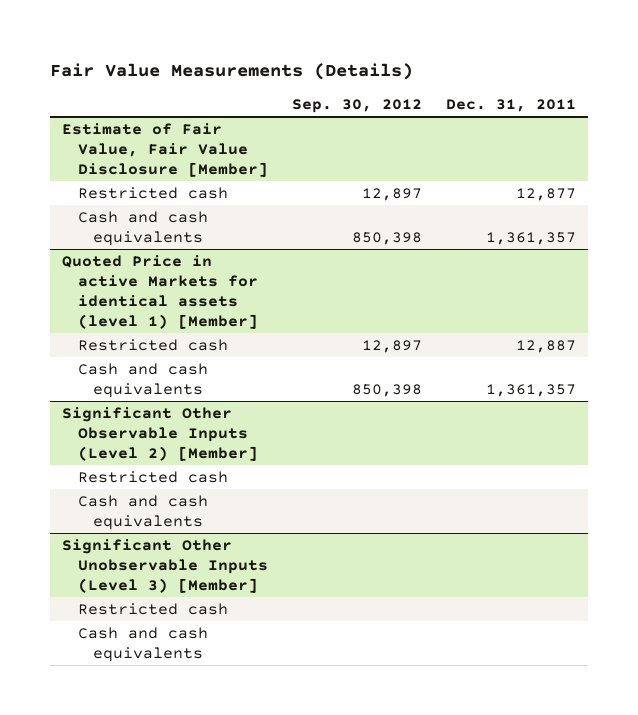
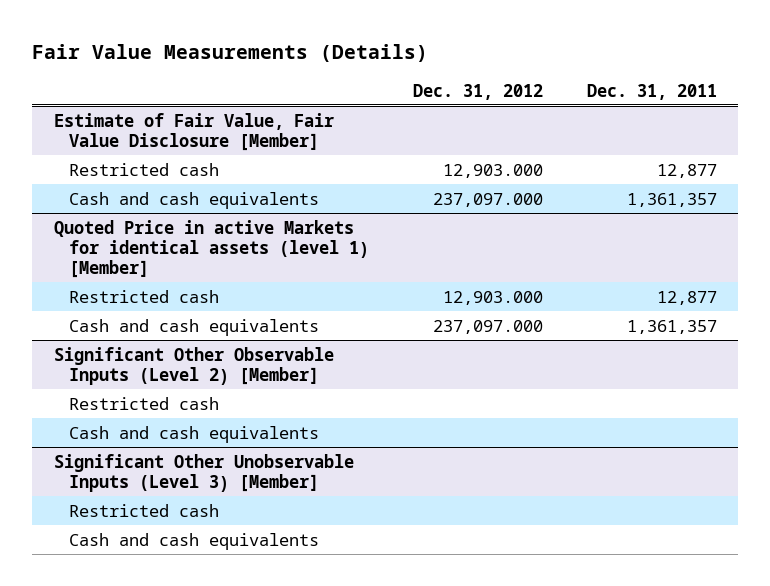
[291,98,422,113] Sep. 30, 2012 -> none
none -> [412,83,543,100] Dec. 31, 2012
[516,339,577,353] 12,887 -> [656,290,717,305] 12,877

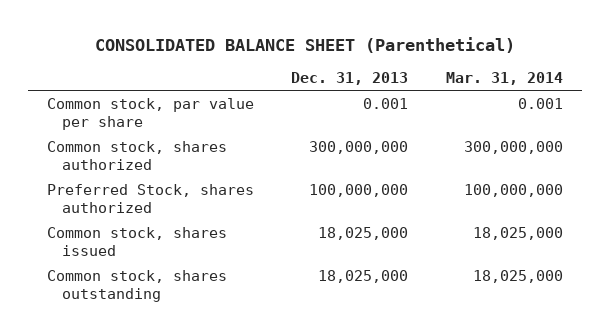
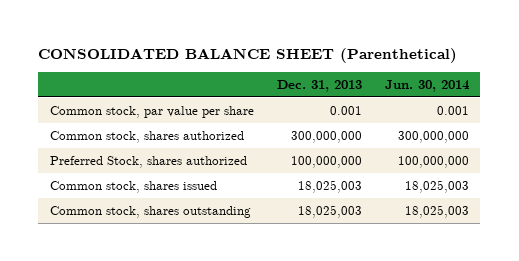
[445,71,563,85] Mar. 31, 2014 -> none
none -> [384,80,470,93] Jun. 30, 2014
[318,226,409,240] 18,025,000 -> [297,179,362,193] 18,025,003
[318,269,409,283] 18,025,000 -> [297,204,362,218] 18,025,003

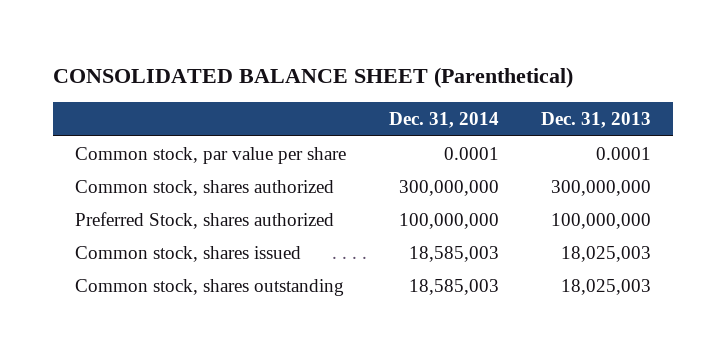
[384,80,470,93] Jun. 30, 2014 -> none
none -> [388,112,499,129] Dec. 31, 2014
[329,105,362,115] 0.001 -> [596,146,652,160] 0.0001

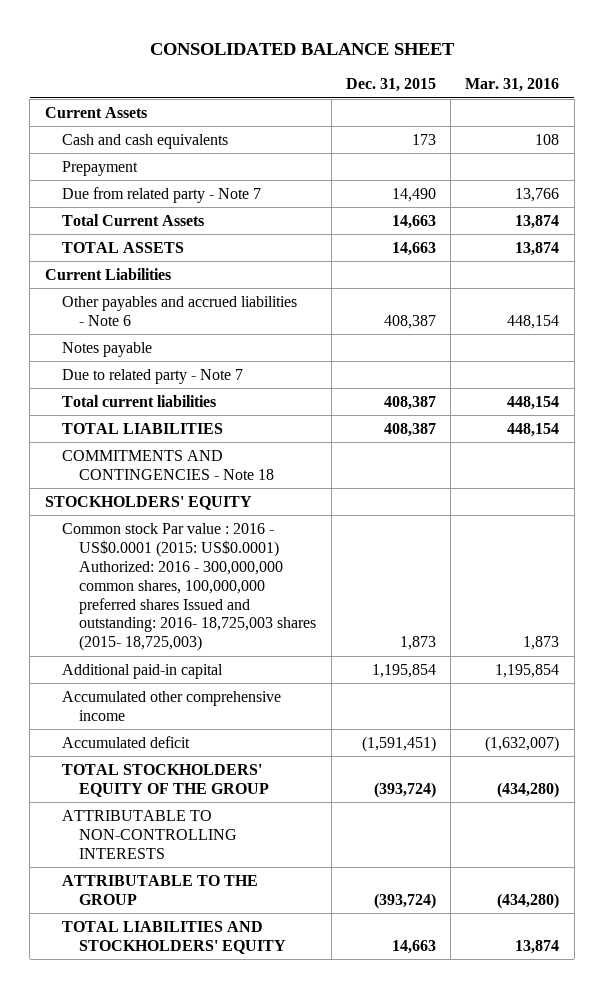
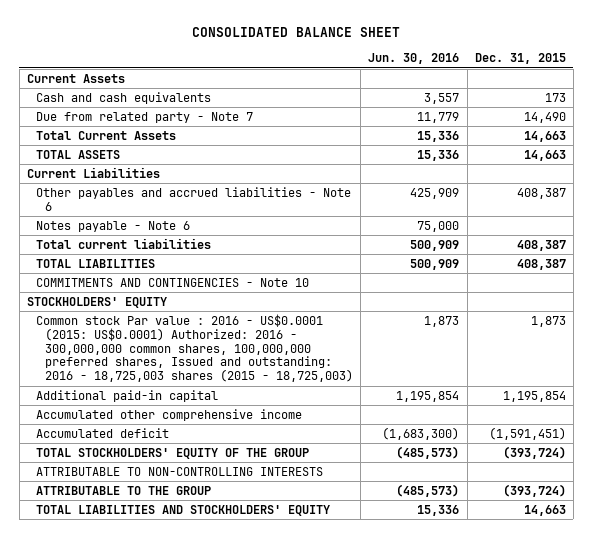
[465,78,560,93] Mar. 31, 2016 -> none
none -> [368,53,460,65] Jun. 30, 2016
[62,160,139,176] Prepayment -> none
[62,368,244,384] Due to related party - Note 7 -> none
[62,341,153,357] Notes payable -> [36,220,191,232] Notes payable - Note 6
[62,449,275,480] COMMITMENTS AND CONTINGENCIES - Note 18 -> [36,277,310,287] COMMITMENTS AND CONTINGENCIES - Note 10
[62,522,317,652] Common stock Par value : 2016 - US$0.0001 (2015: US$0.0001) Authorized: 2016 - 300,000,000 common shares, 100,000,000 preferred shares Issued and outstanding: 2016- 18,725,003 shares (2015- 18,725,003) -> [36,313,354,383] Common stock Par value : 2016 - US$0.0001 (2015: US$0.0001) Authorized: 2016 - 300,000,000 common shares, 100,000,000 preferred shares, Issued and outstanding: 2016 - 18,725,003 shares (2015 - 18,725,003)

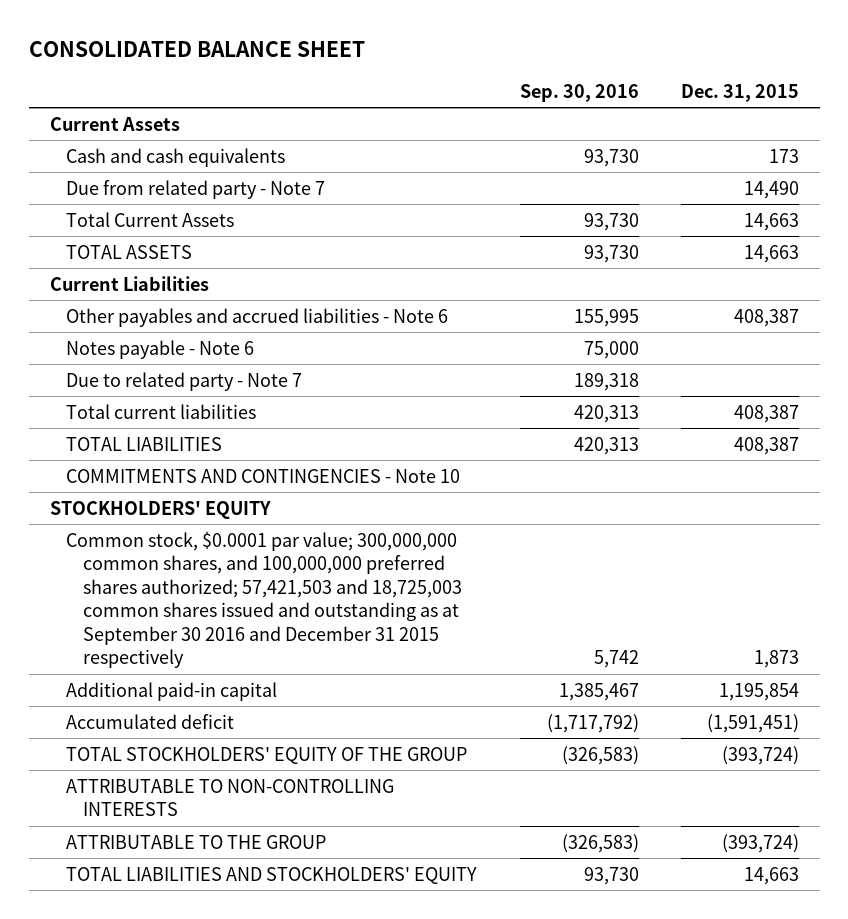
[368,53,460,65] Jun. 30, 2016 -> none
none -> [519,83,639,102] Sep. 30, 2016
none -> [66,371,303,391] Due to related party - Note 7
[36,313,354,383] Common stock Par value : 2016 - US$0.0001 (2015: US$0.0001) Authorized: 2016 - 300,000,000 common shares, 100,000,000 preferred shares, Issued and outstanding: 2016 - 18,725,003 shares (2015 - 18,725,003) -> [66,530,463,669] Common stock, $0.0001 par value; 300,000,000 common shares, and 100,000,000 preferred shares authorized; 57,421,503 and 18,725,003 common shares issued and outstanding as at September 30 2016 and December 31 2015 respectively
[36,408,303,421] Accumulated other comprehensive income -> none

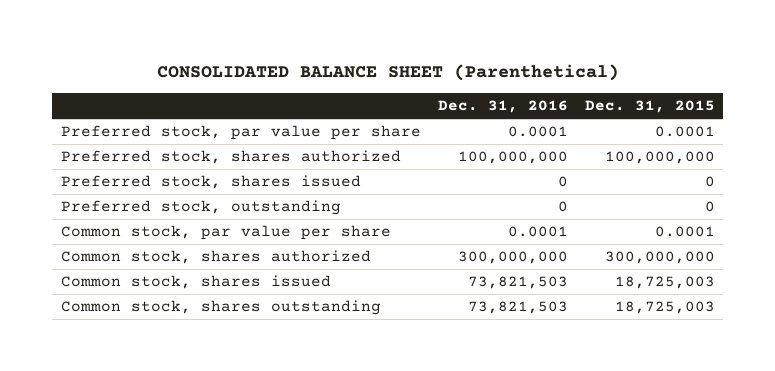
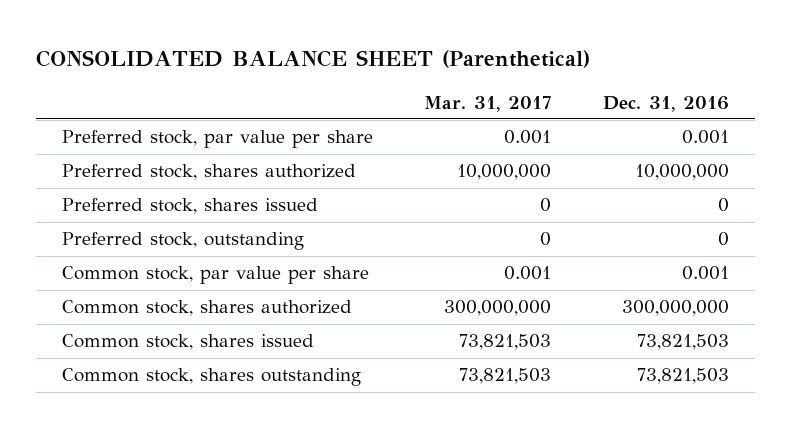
[584,99,715,113] Dec. 31, 2015 -> none
none -> [424,95,552,112] Mar. 31, 2017
[507,126,568,138] 0.0001 -> [681,130,729,145] 0.001
[457,151,568,165] 100,000,000 -> [634,164,729,181] 10,000,000
[507,226,568,238] 0.0001 -> [681,266,729,281] 0.001

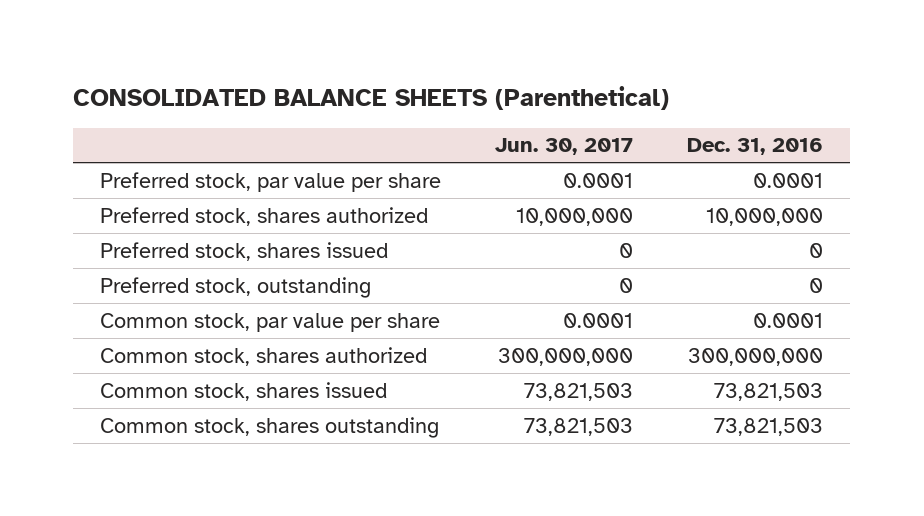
[36,49,591,68] CONSOLIDATED BALANCE SHEET (Parenthetical) -> [73,86,670,111] CONSOLIDATED BALANCE SHEETS (Parenthetical)
[424,95,552,112] Mar. 31, 2017 -> none
none -> [495,138,634,156] Jun. 30, 2017
[681,130,729,145] 0.001 -> [753,172,824,188] 0.0001
[681,266,729,281] 0.001 -> [753,312,824,328] 0.0001

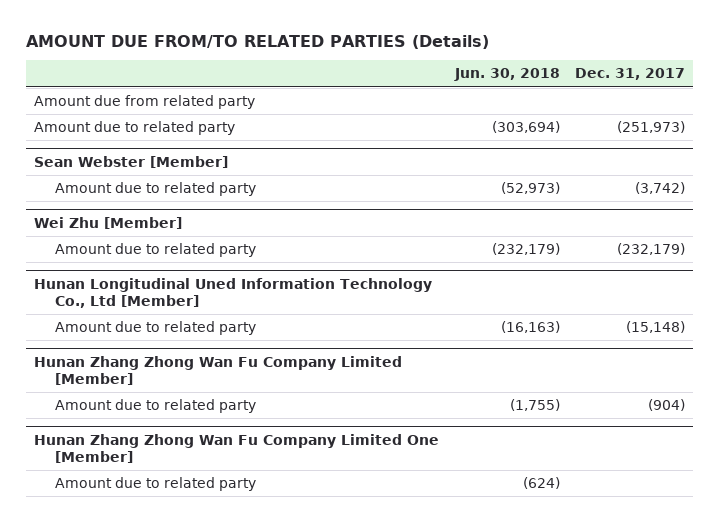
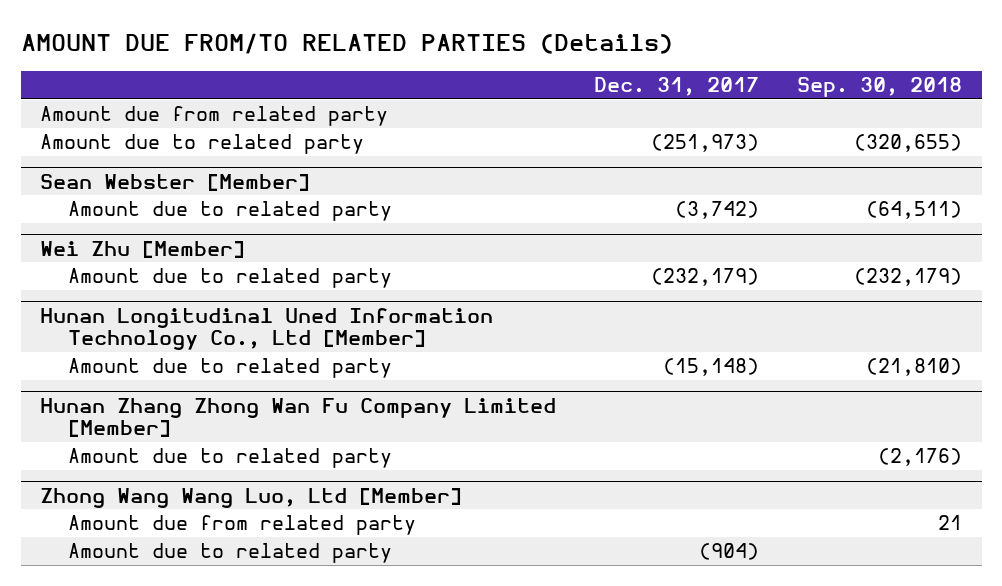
[453,68,560,82] Jun. 30, 2018 -> none
none -> [797,77,963,98] Sep. 30, 2018
[55,399,257,414] Amount due to related party -> none
[34,433,440,464] Hunan Zhang Zhong Wan Fu Company Limited One [Member] -> none
none -> [39,487,462,508] Zhong Wang Wang Luo, Ltd [Member]
none -> [67,515,416,536] Amount due from related party
none -> [67,543,392,564] Amount due to related party

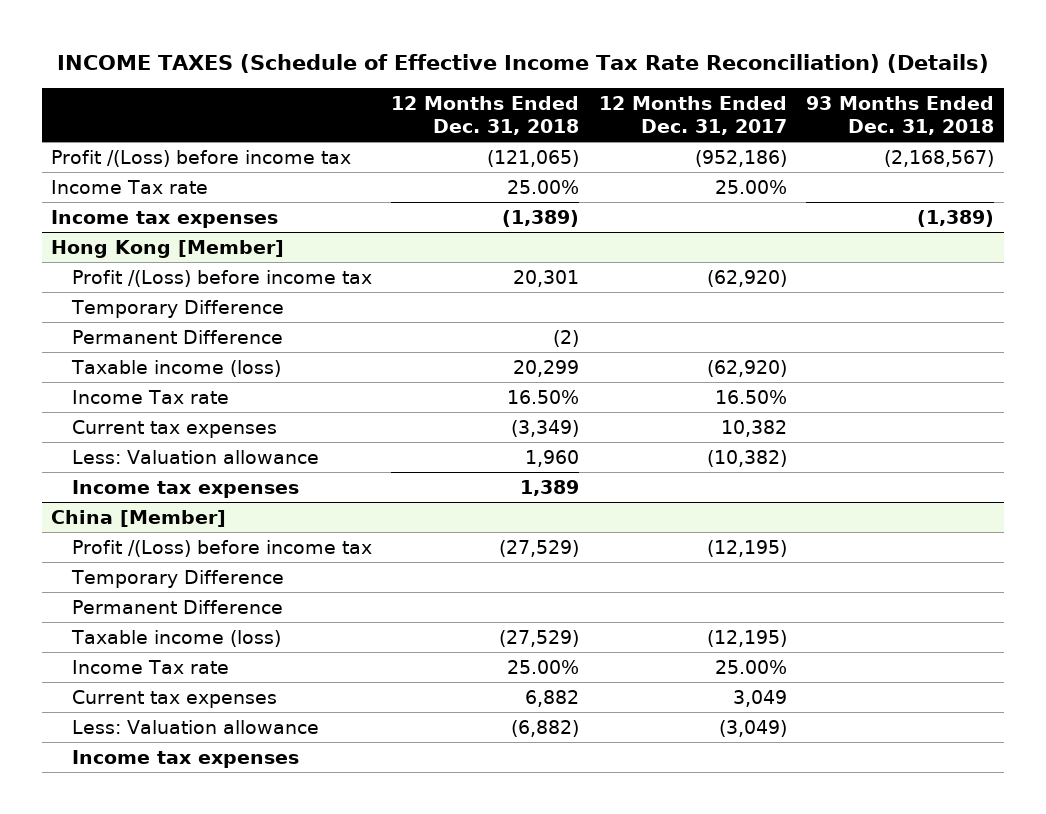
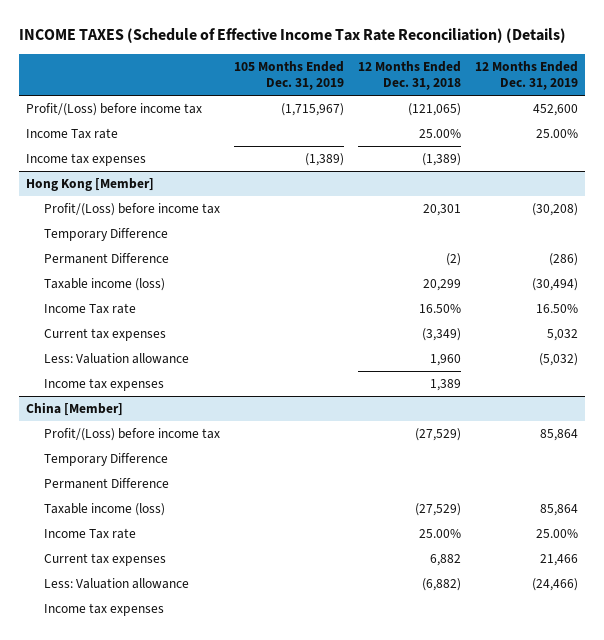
[598,96,787,135] 12 Months Ended Dec. 31, 2017 -> none
[806,96,995,135] 93 Months Ended Dec. 31, 2018 -> none
none -> [233,61,344,91] 105 Months Ended Dec. 31, 2019
none -> [474,61,578,91] 12 Months Ended Dec. 31, 2019
[51,149,352,167] Profit /(Loss) before income tax -> [25,103,202,117] Profit/(Loss) before income tax
[71,269,372,287] Profit /(Loss) before income tax -> [43,203,220,217] Profit/(Loss) before income tax
[71,539,372,557] Profit /(Loss) before income tax -> [43,428,220,442] Profit/(Loss) before income tax

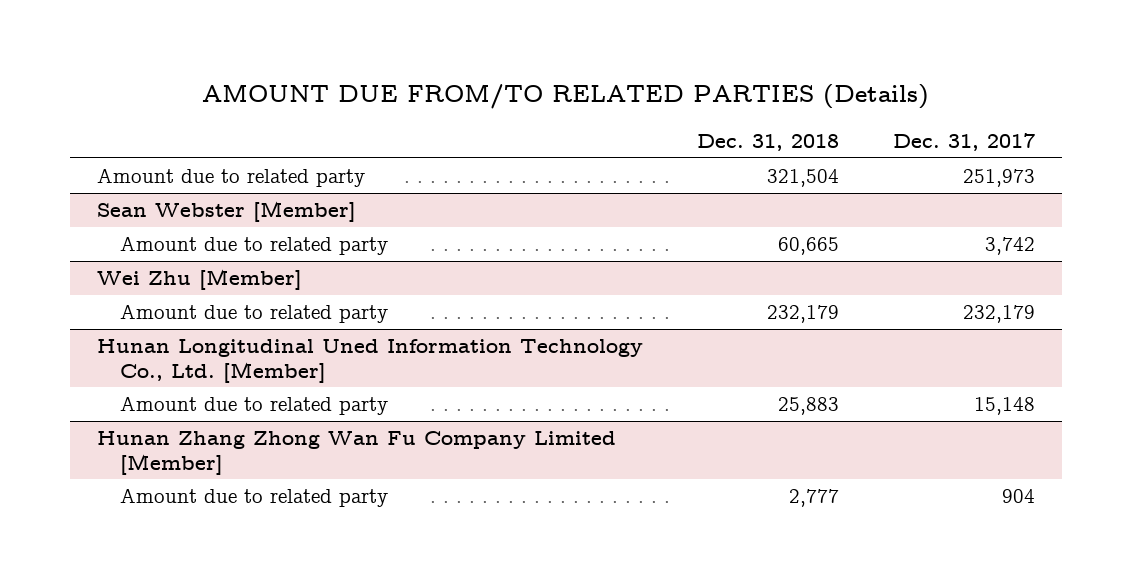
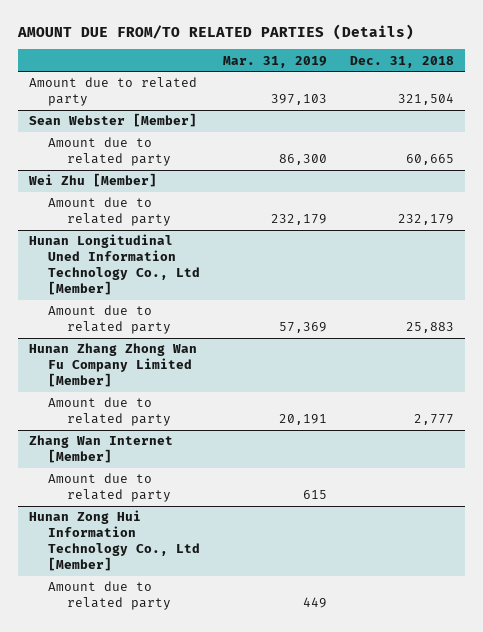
[892,132,1035,151] Dec. 31, 2017 -> none
none -> [222,55,327,68] Mar. 31, 2019
[96,339,643,383] Hunan Longitudinal Uned Information Technology Co., Ltd. [Member] -> [29,234,200,296] Hunan Longitudinal Uned Information Technology Co., Ltd [Member]
none -> [29,435,174,464] Zhang Wan Internet [Member]
none -> [47,473,171,503] Amount due to related party
none -> [29,510,200,572] Hunan Zong Hui Information Technology Co., Ltd [Member]
none -> [47,581,171,611] Amount due to related party

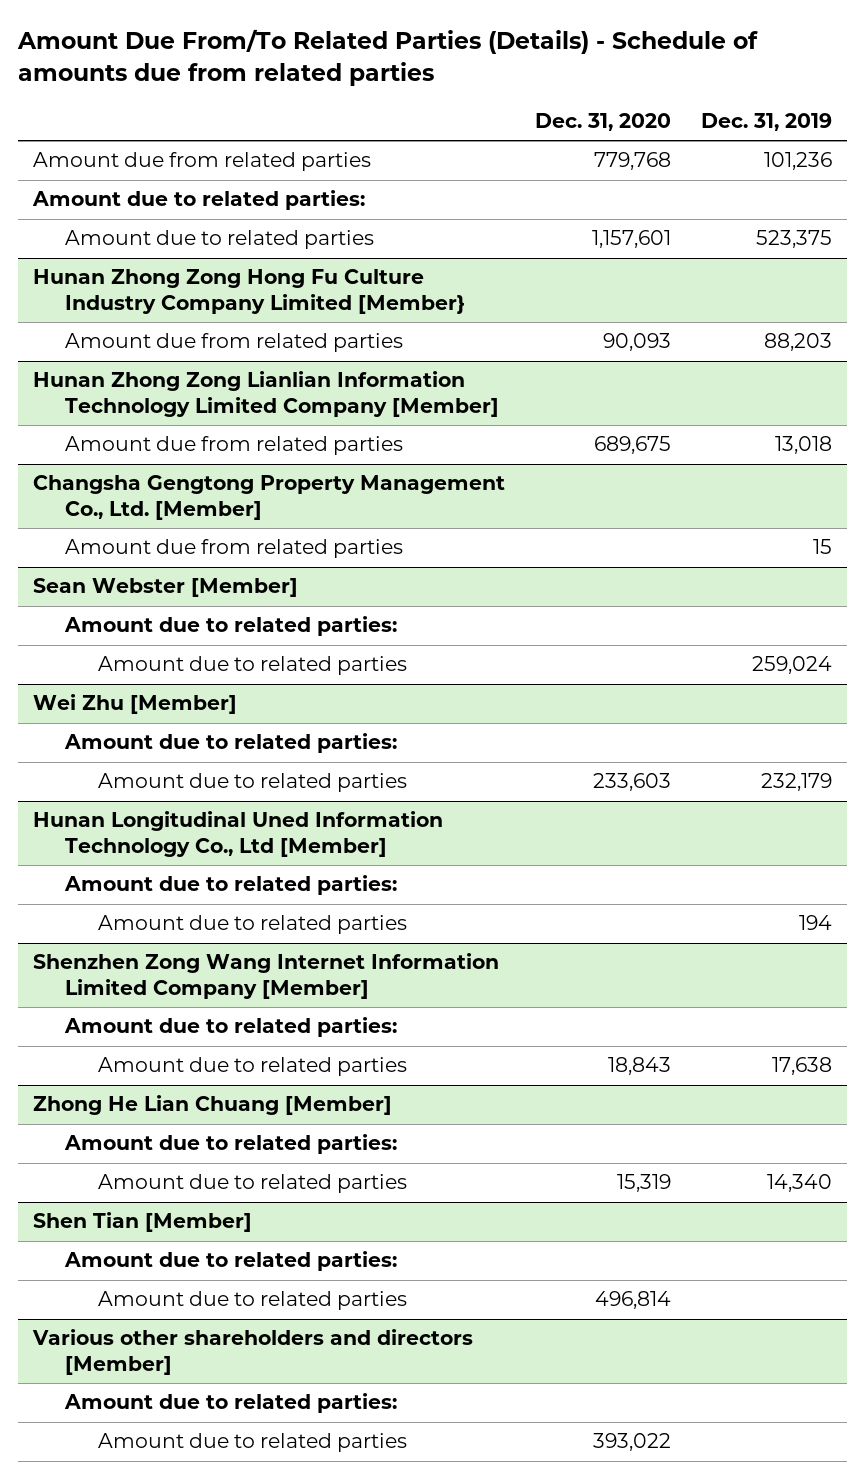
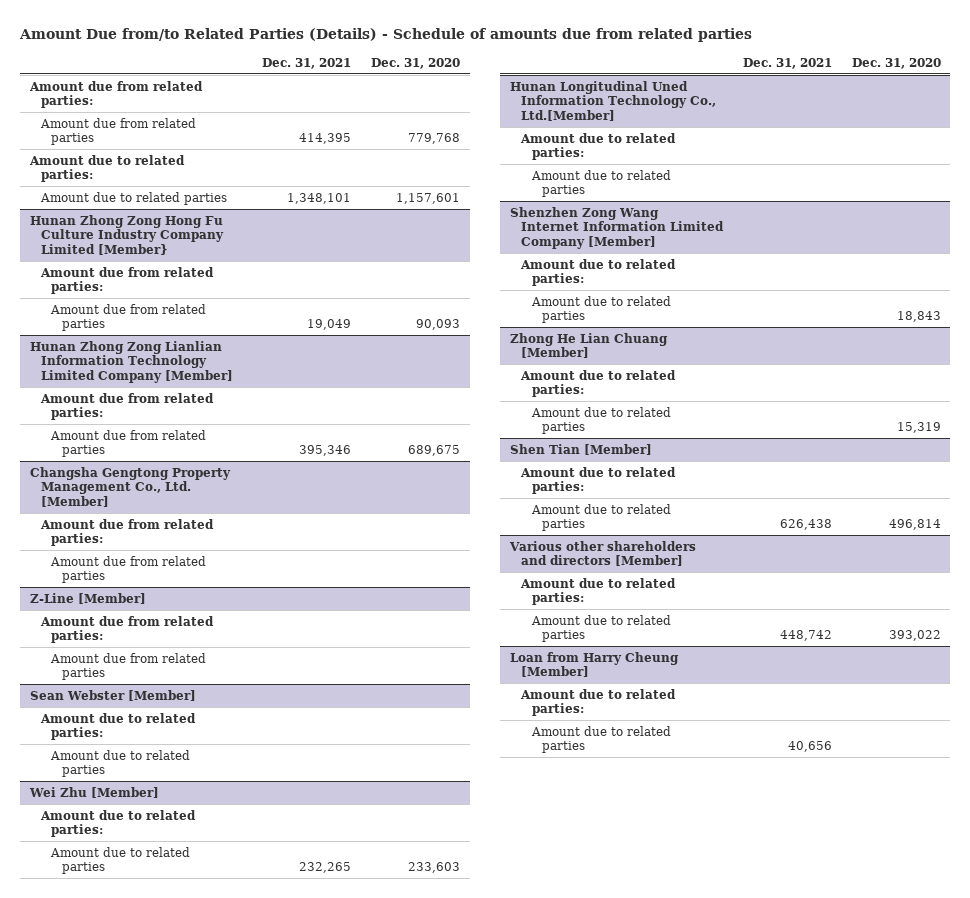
[16,29,758,87] Amount Due From/To Related Parties (Details) - Schedule of amounts due from related parties -> [18,27,752,42] Amount Due from/to Related Parties (Details) - Schedule of amounts due from related parties
[700,113,832,132] Dec. 31, 2019 -> none
none -> [262,57,352,69] Dec. 31, 2021
none -> [28,80,203,109] Amount due from related parties:
none -> [39,266,214,295] Amount due from related parties:
none -> [39,392,214,421] Amount due from related parties:
none -> [39,518,214,547] Amount due from related parties:
none -> [29,592,146,604] Z-Line [Member]
none -> [39,615,214,644] Amount due from related parties:
none -> [50,652,207,681] Amount due from related parties
[32,811,443,857] Hunan Longitudinal Uned Information Technology Co., Ltd [Member] -> [510,80,716,121] Hunan Longitudinal Uned Information Technology Co., Ltd.[Member]
none -> [510,651,680,678] Loan from Harry Cheung [Member]
none -> [519,688,676,717] Amount due to related parties:
none -> [530,725,671,754] Amount due to related parties

